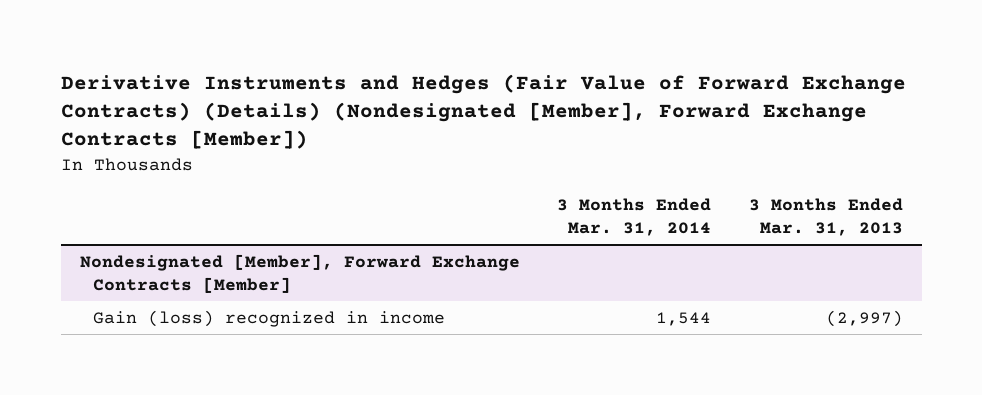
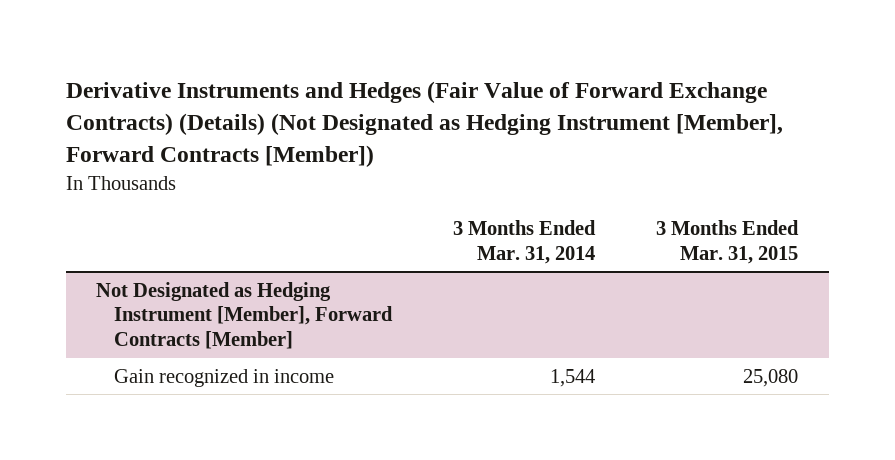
[60,73,906,150] Derivative Instruments and Hedges (Fair Value of Forward Exchange Contracts) (Details) (Nondesignated [Member], Forward Exchange Contracts [Member]) -> [65,80,783,167] Derivative Instruments and Hedges (Fair Value of Forward Exchange Contracts) (Details) (Not Designated as Hedging Instrument [Member], Forward Contracts [Member])
[748,197,903,237] 3 Months Ended Mar. 31, 2013 -> none
none -> [656,220,800,264] 3 Months Ended Mar. 31, 2015
[79,253,520,294] Nondesignated [Member], Forward Exchange Contracts [Member] -> none
none -> [96,281,394,350] Not Designated as Hedging Instrument [Member], Forward Contracts [Member]
[93,309,446,327] Gain (loss) recognized in income -> [114,368,335,387] Gain recognized in income

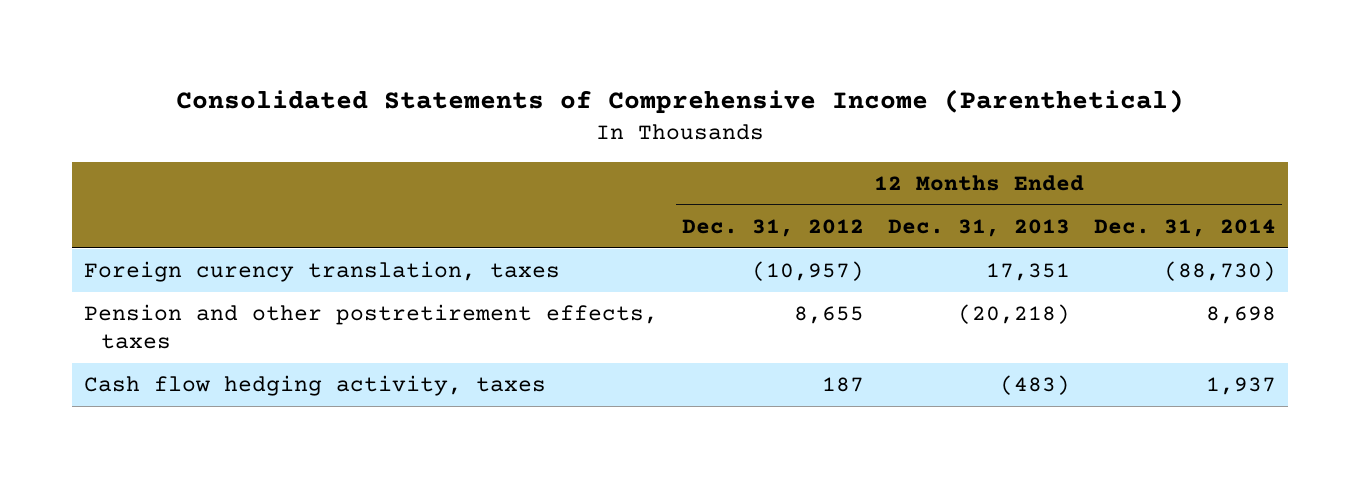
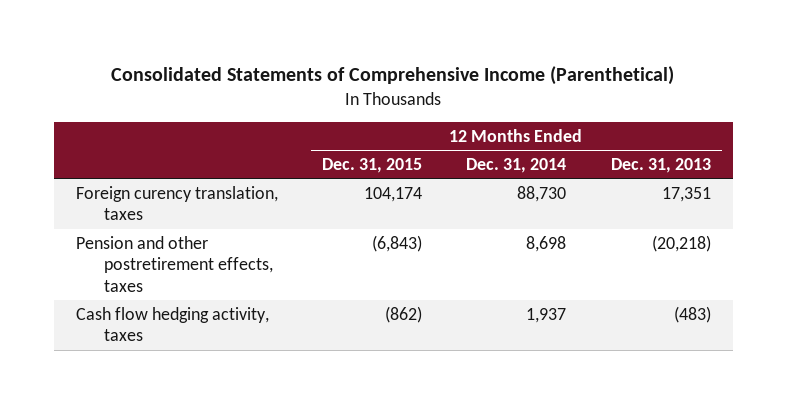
[682,218,865,237] Dec. 31, 2012 -> none
none -> [322,157,423,173] Dec. 31, 2015
[1163,261,1276,282] (88,730) -> [517,185,567,202] 88,730

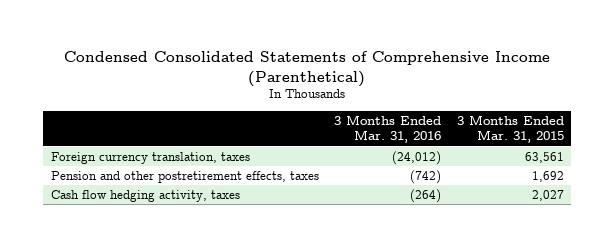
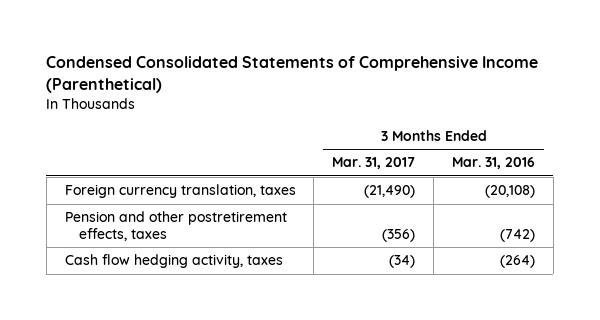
[456,114,564,144] 3 Months Ended Mar. 31, 2015 -> none
none -> [332,157,416,170] Mar. 31, 2017
[392,150,442,165] (24,012) -> [485,185,536,199] (20,108)

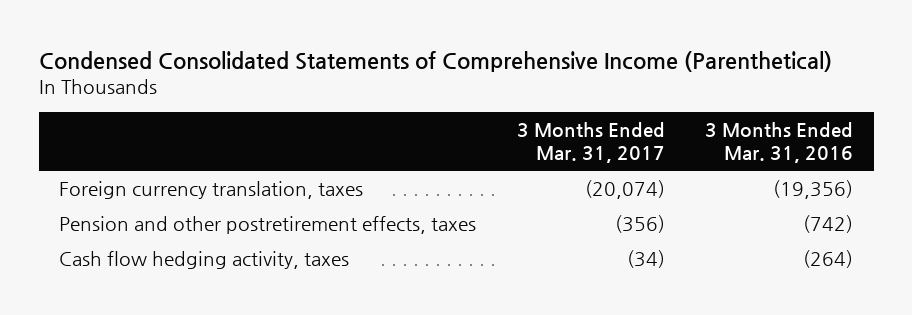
[364,185,416,199] (21,490) -> [584,179,665,199] (20,074)
[485,185,536,199] (20,108) -> [773,179,854,199] (19,356)

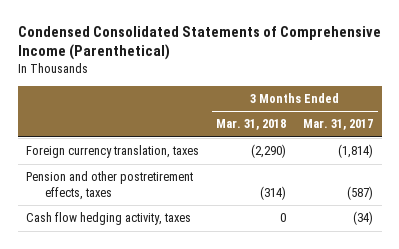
[705,121,854,164] 3 Months Ended Mar. 31, 2016 -> none
none -> [216,119,287,131] Mar. 31, 2018
[584,179,665,199] (20,074) -> [338,144,374,159] (1,814)
[614,214,665,233] (356) -> [347,185,374,200] (587)

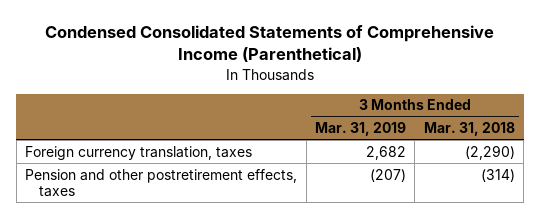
[303,119,374,131] Mar. 31, 2017 -> none
none -> [314,121,406,136] Mar. 31, 2019
[26,212,192,226] Cash flow hedging activity, taxes -> none

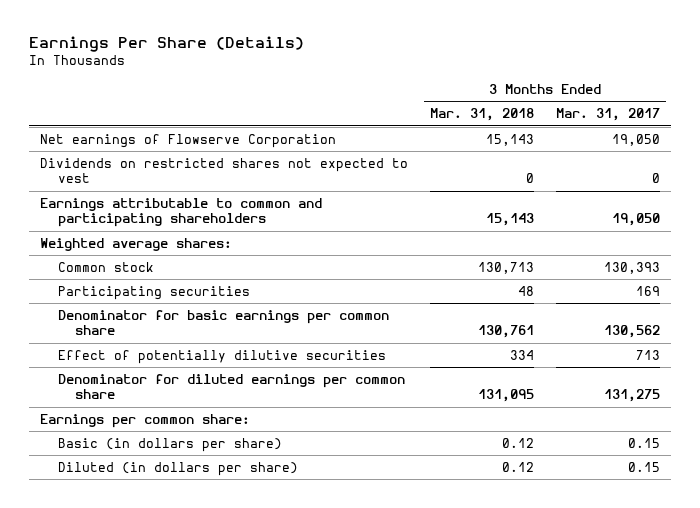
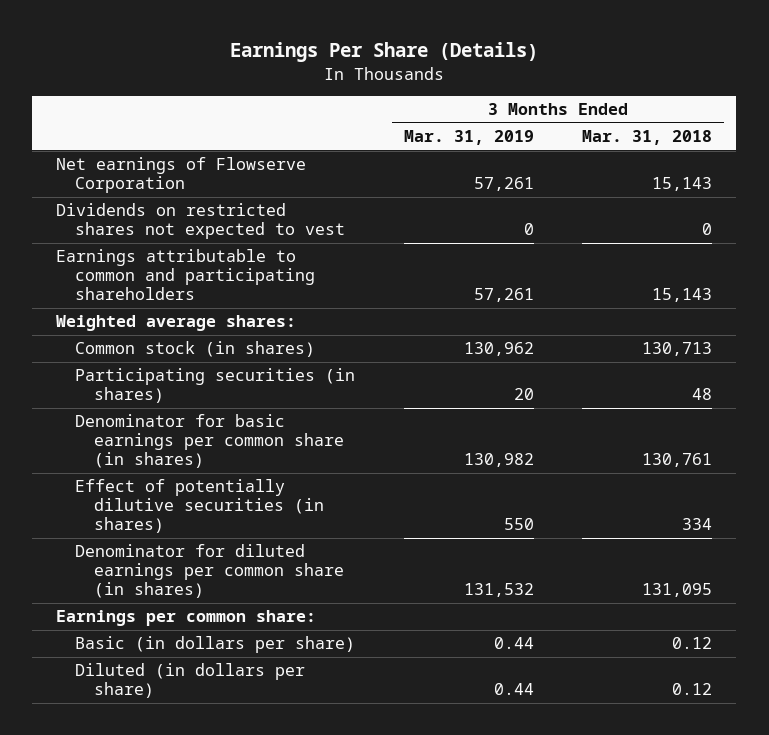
[556,108,661,122] Mar. 31, 2017 -> none
none -> [403,130,534,146] Mar. 31, 2019
[57,261,154,272] Common stock -> [75,341,316,358] Common stock (in shares)
[57,285,250,300] Participating securities -> [75,368,356,404] Participating securities (in shares)
[57,309,389,336] Denominator for basic earnings per common share -> [75,414,345,469] Denominator for basic earnings per common share (in shares)
[57,349,386,364] Effect of potentially dilutive securities -> [75,479,325,534] Effect of potentially dilutive securities (in shares)
[57,373,405,400] Denominator for diluted earnings per common share -> [75,544,345,599] Denominator for diluted earnings per common share (in shares)

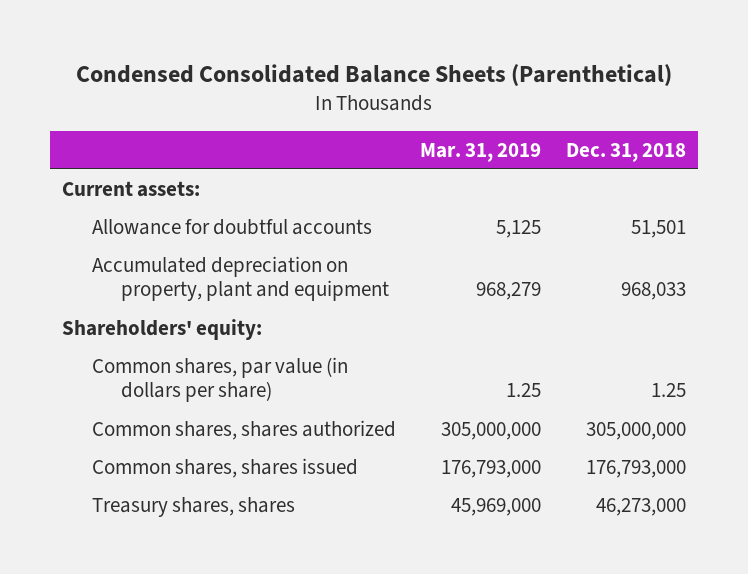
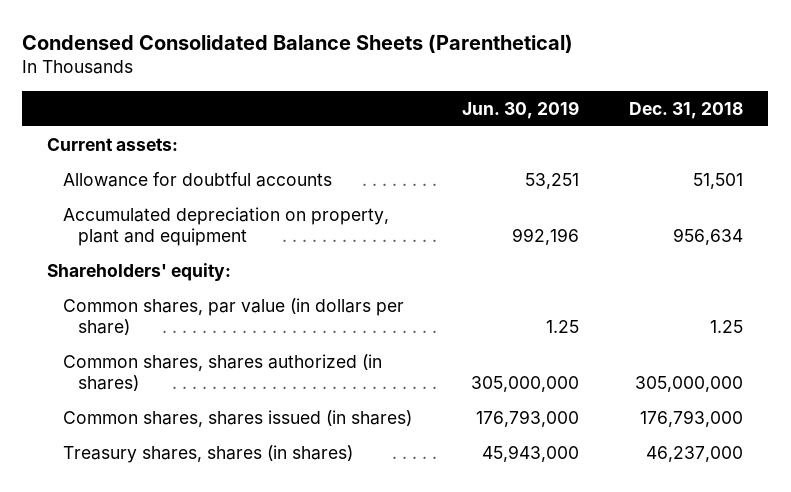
[420,142,542,162] Mar. 31, 2019 -> none
none -> [462,100,580,119] Jun. 30, 2019
[620,282,686,301] 968,033 -> [673,228,744,246] 956,634
[91,419,396,440] Common shares, shares authorized -> [62,353,382,392] Common shares, shares authorized (in shares)
[91,457,358,478] Common shares, shares issued -> [62,409,412,427] Common shares, shares issued (in shares)
[91,496,295,517] Treasury shares, shares -> [62,444,353,463] Treasury shares, shares (in shares)
[595,497,686,516] 46,273,000 -> [646,445,744,462] 46,237,000

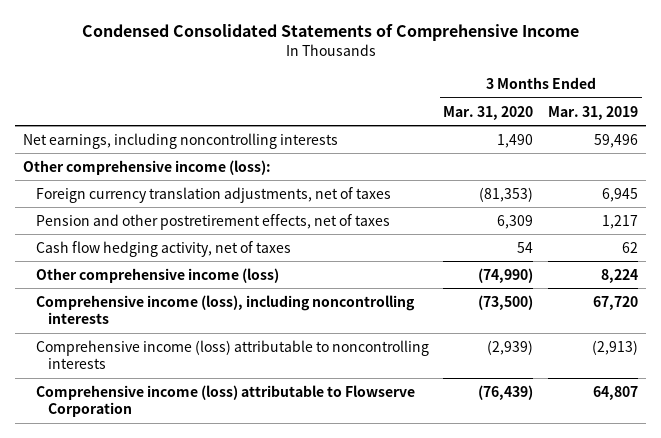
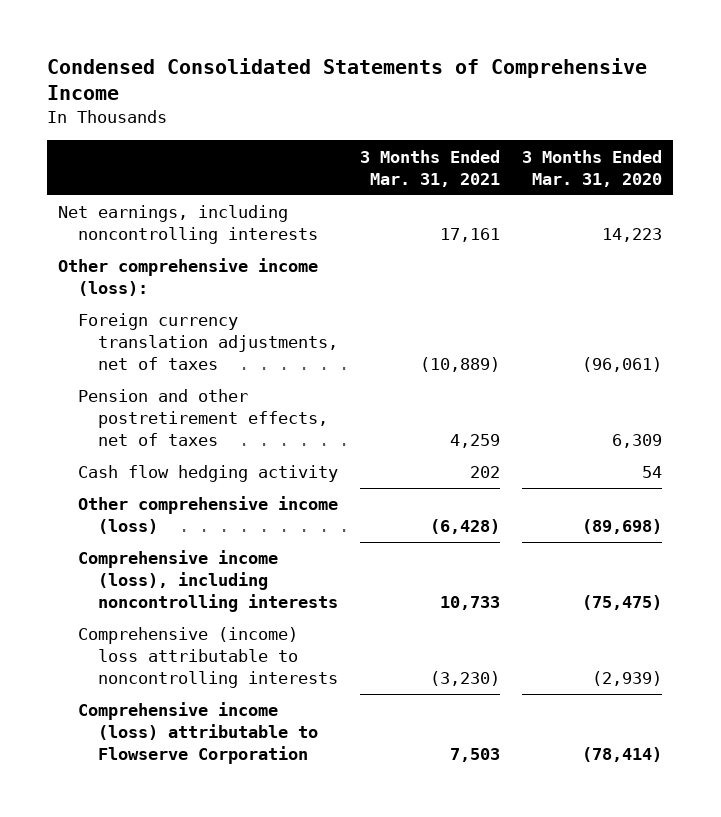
[548,105,639,120] Mar. 31, 2019 -> none
none -> [360,149,501,187] 3 Months Ended Mar. 31, 2021
[497,133,534,148] 1,490 -> [602,228,663,243] 14,223
[479,186,534,202] (81,353) -> [582,357,663,373] (96,061)
[35,240,291,257] Cash flow hedging activity, net of taxes -> [77,465,338,483] Cash flow hedging activity
[478,267,534,283] (74,990) -> [582,519,663,535] (89,698)
[478,294,534,310] (73,500) -> [582,595,663,611] (75,475)
[35,339,429,370] Comprehensive income (loss) attributable to noncontrolling interests -> [77,627,338,689] Comprehensive (income) loss attributable to noncontrolling interests
[478,384,534,400] (76,439) -> [582,747,663,763] (78,414)

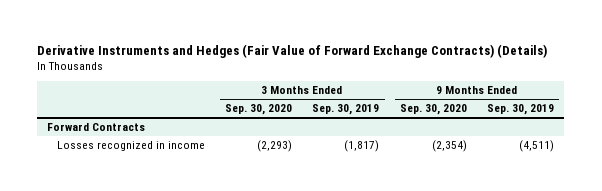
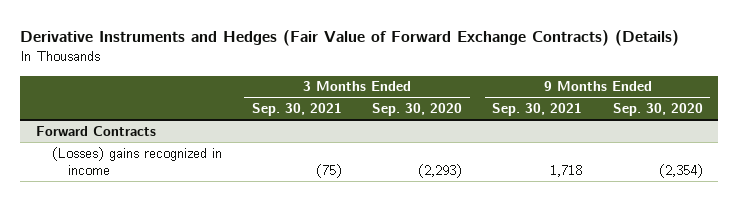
[312,104,380,116] Sep. 30, 2019 -> none
[487,104,555,116] Sep. 30, 2019 -> none
none -> [251,103,342,117] Sep. 30, 2021
none -> [492,103,583,117] Sep. 30, 2021
[56,141,205,152] Losses recognized in income -> [51,146,222,175] (Losses) gains recognized in income

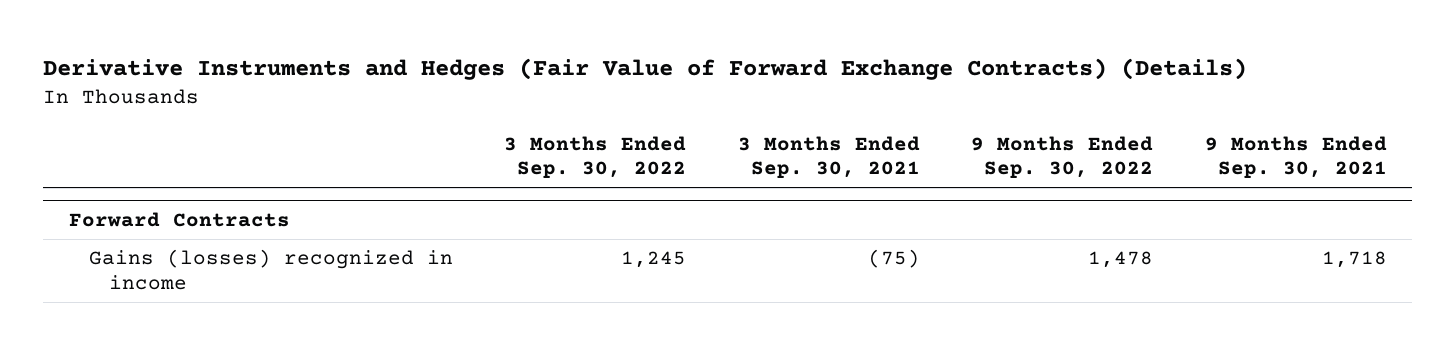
[372,103,463,117] Sep. 30, 2020 -> none
[612,103,703,117] Sep. 30, 2020 -> none
none -> [504,135,687,179] 3 Months Ended Sep. 30, 2022
none -> [971,135,1154,179] 9 Months Ended Sep. 30, 2022
[51,146,222,175] (Losses) gains recognized in income -> [88,249,453,290] Gains (losses) recognized in income

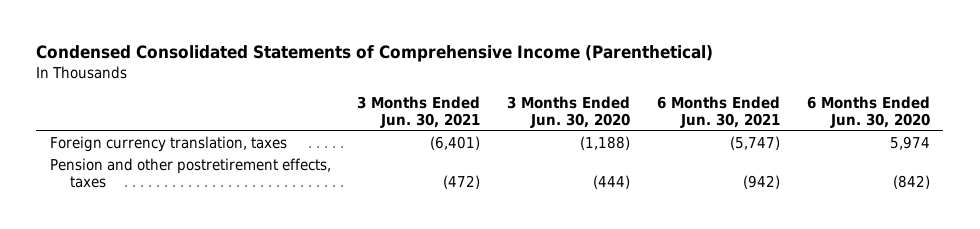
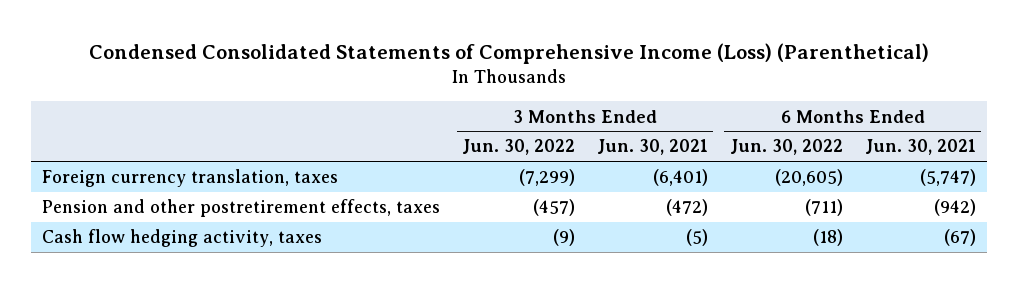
[36,45,714,63] Condensed Consolidated Statements of Comprehensive Income (Parenthetical) -> [88,43,929,65] Condensed Consolidated Statements of Comprehensive Income (Loss) (Parenthetical)
[507,95,631,128] 3 Months Ended Jun. 30, 2020 -> none
[807,95,931,128] 6 Months Ended Jun. 30, 2020 -> none
none -> [462,139,576,156] Jun. 30, 2022
none -> [729,139,843,156] Jun. 30, 2022
none -> [42,229,323,248] Cash flow hedging activity, taxes

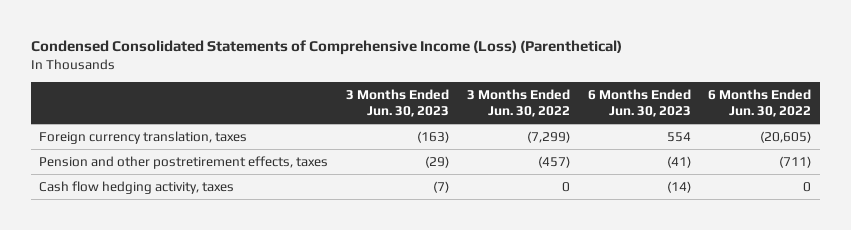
[596,139,708,156] Jun. 30, 2021 -> none
[864,139,976,156] Jun. 30, 2021 -> none
none -> [346,89,450,117] 3 Months Ended Jun. 30, 2023
none -> [587,89,691,117] 6 Months Ended Jun. 30, 2023
[553,229,576,247] (9) -> [561,181,570,192] 0
[812,229,843,247] (18) -> [803,181,812,192] 0

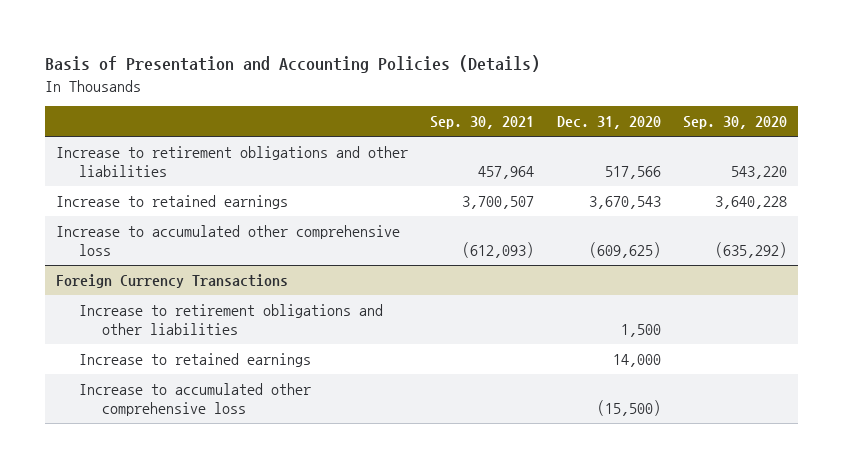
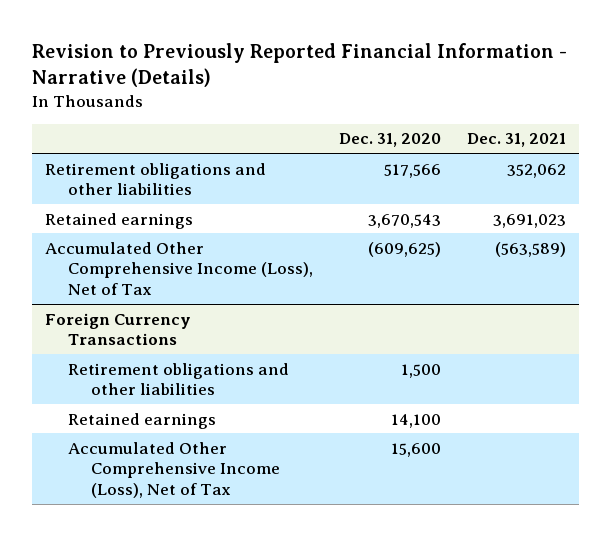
[45,55,541,74] Basis of Presentation and Accounting Policies (Details) -> [31,42,567,88] Revision to Previously Reported Financial Information - Narrative (Details)
[430,116,535,130] Sep. 30, 2021 -> none
[682,116,787,130] Sep. 30, 2020 -> none
none -> [467,133,567,148] Dec. 31, 2021
[56,145,409,178] Increase to retirement obligations and other liabilities -> [44,162,266,196] Retirement obligations and other liabilities
[56,194,289,209] Increase to retained earnings -> [44,212,193,229] Retained earnings
[56,224,401,257] Increase to accumulated other comprehensive loss -> [44,241,313,296] Accumulated Other Comprehensive Income (Loss), Net of Tax
[79,303,384,336] Increase to retirement obligations and other liabilities -> [67,362,289,396] Retirement obligations and other liabilities
[79,352,312,367] Increase to retained earnings -> [67,412,216,429] Retained earnings
[612,353,661,367] 14,000 -> [390,413,441,428] 14,100
[79,382,312,417] Increase to accumulated other comprehensive loss -> [67,441,280,499] Accumulated Other Comprehensive Income (Loss), Net of Tax
[596,400,661,417] (15,500) -> [390,442,441,457] 15,600

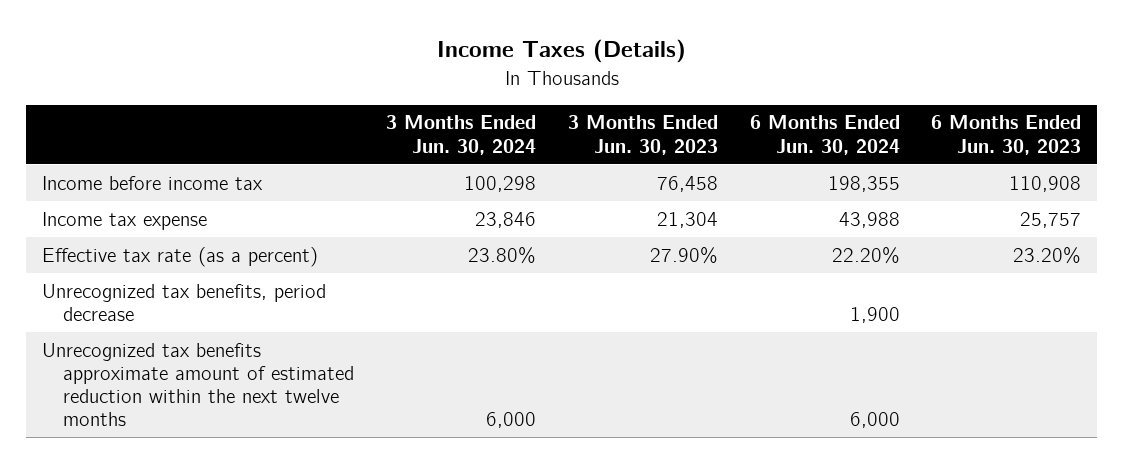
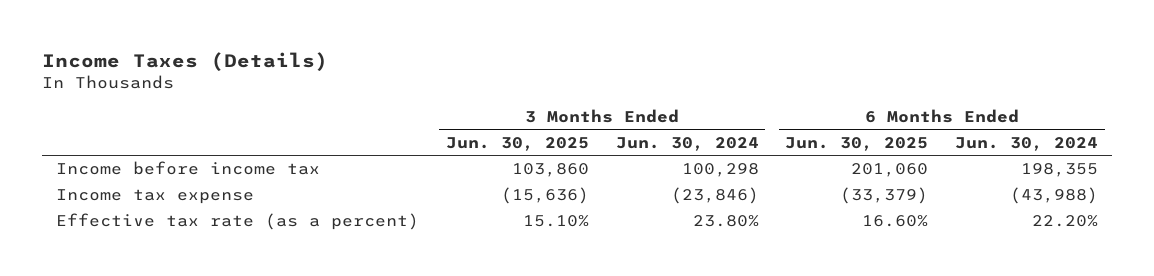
[567,115,718,155] 3 Months Ended Jun. 30, 2023 -> none
[931,115,1082,155] 6 Months Ended Jun. 30, 2023 -> none
none -> [445,136,589,151] Jun. 30, 2025
none -> [785,136,929,151] Jun. 30, 2025
[475,211,537,228] 23,846 -> [670,187,759,205] (23,846)
[838,211,900,228] 43,988 -> [1010,187,1099,205] (43,988)
[42,283,327,322] Unrecognized tax benefits, period decrease -> none
[42,342,355,427] Unrecognized tax benefits approximate amount of estimated reduction within the next twelve months -> none

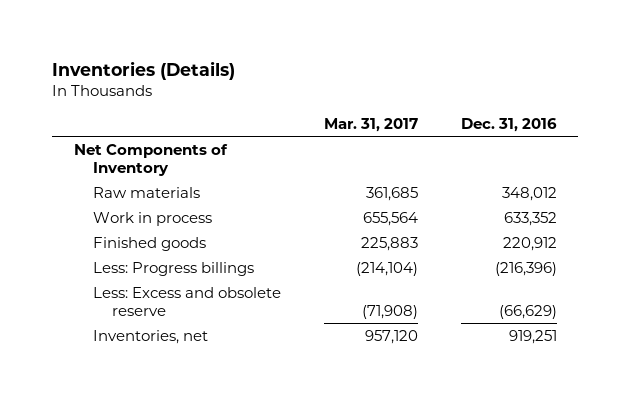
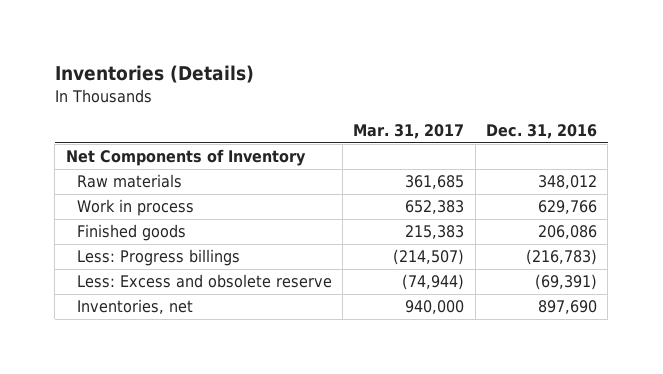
[362,211,418,226] 655,564 -> [405,200,465,215] 652,383
[503,211,557,226] 633,352 -> [537,200,597,215] 629,766
[360,236,418,251] 225,883 -> [405,225,465,240] 215,383
[502,236,557,251] 220,912 -> [537,225,597,240] 206,086
[355,261,418,276] (214,104) -> [393,249,465,266] (214,507)
[494,261,557,276] (216,396) -> [525,249,597,266] (216,783)
[361,305,418,320] (71,908) -> [402,274,465,291] (74,944)
[498,305,557,320] (66,629) -> [534,274,597,291] (69,391)
[364,329,418,344] 957,120 -> [405,300,465,315] 940,000
[508,329,557,344] 919,251 -> [537,300,597,315] 897,690

